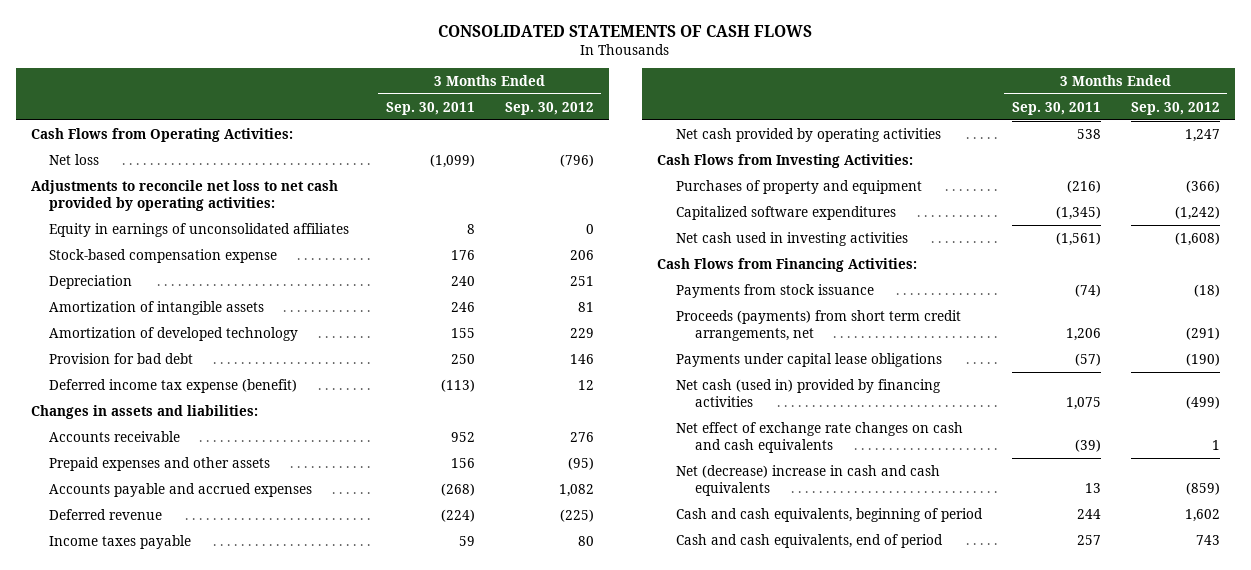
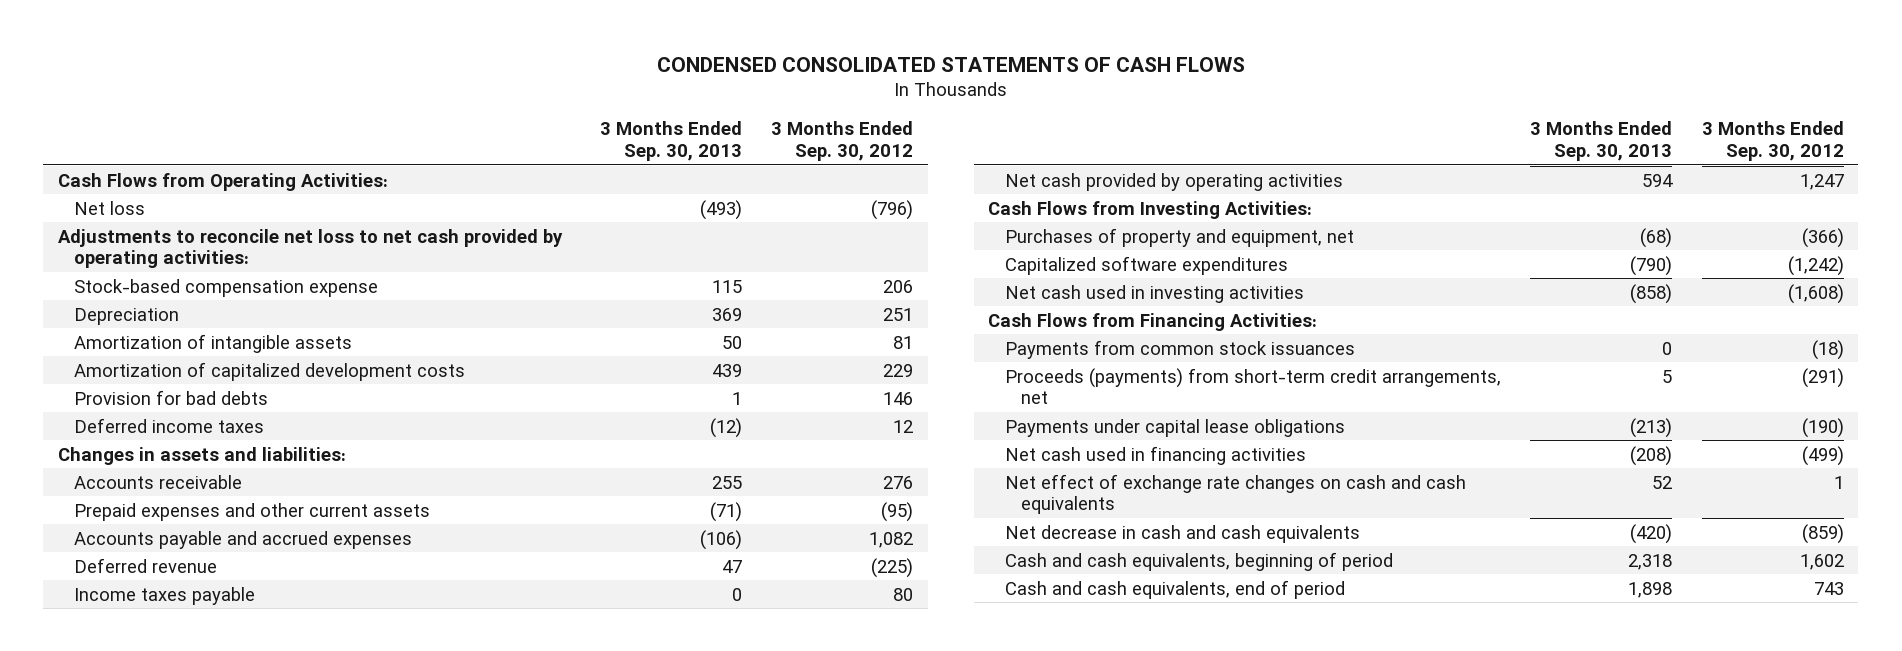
[438,24,813,37] CONSOLIDATED STATEMENTS OF CASH FLOWS -> [656,56,1245,72] CONDENSED CONSOLIDATED STATEMENTS OF CASH FLOWS
[385,101,475,115] Sep. 30, 2011 -> none
none -> [599,121,742,161] 3 Months Ended Sep. 30, 2013
[49,222,350,237] Equity in earnings of unconsolidated affiliates -> none
[49,326,299,341] Amortization of developed technology -> [74,361,466,381] Amortization of capitalized development costs
[49,352,194,364] Provision for bad debt -> [74,389,269,405] Provision for bad debts
[49,378,298,393] Deferred income tax expense (benefit) -> [74,417,265,433] Deferred income taxes
[49,456,271,471] Prepaid expenses and other assets -> [74,502,431,521] Prepaid expenses and other current assets
[675,179,922,194] Purchases of property and equipment -> [1004,227,1354,247] Purchases of property and equipment, net
[675,283,874,298] Payments from stock issuance -> [1004,339,1355,359] Payments from common stock issuances
[675,309,961,341] Proceeds (payments) from short term credit arrangements, net -> [1004,367,1501,405] Proceeds (payments) from short-term credit arrangements, net
[675,378,941,407] Net cash (used in) provided by financing activities -> [1004,445,1306,465] Net cash used in financing activities
[675,464,940,496] Net (decrease) increase in cash and cash equivalents -> [1004,524,1360,543] Net decrease in cash and cash equivalents

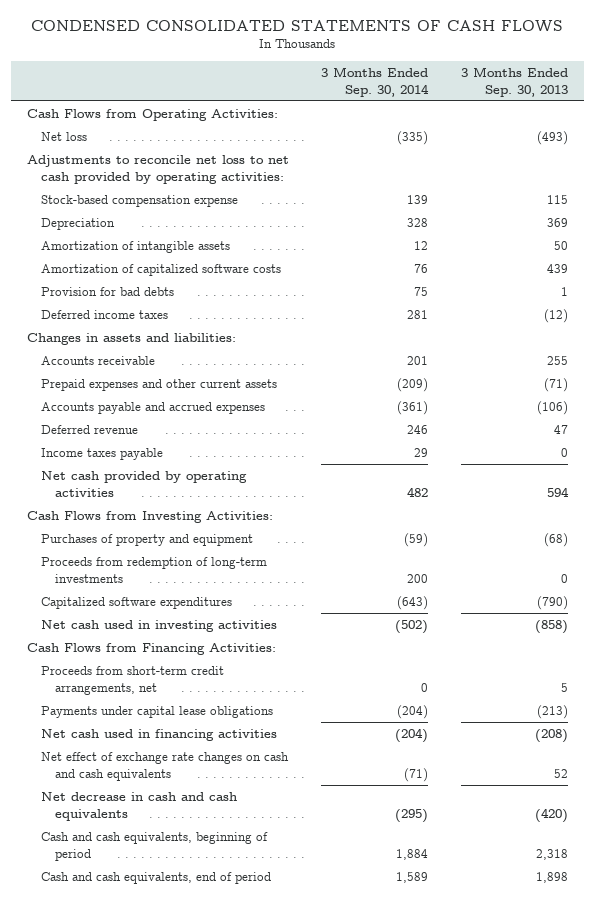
[771,121,914,161] 3 Months Ended Sep. 30, 2012 -> none
none -> [321,66,430,97] 3 Months Ended Sep. 30, 2014
[74,361,466,381] Amortization of capitalized development costs -> [40,263,281,276] Amortization of capitalized software costs
[1004,227,1354,247] Purchases of property and equipment, net -> [40,533,253,546] Purchases of property and equipment
none -> [40,556,267,583] Proceeds from redemption of long-term investments
[1004,339,1355,359] Payments from common stock issuances -> none
[1004,367,1501,405] Proceeds (payments) from short-term credit arrangements, net -> [40,665,224,695] Proceeds from short-term credit arrangements, net

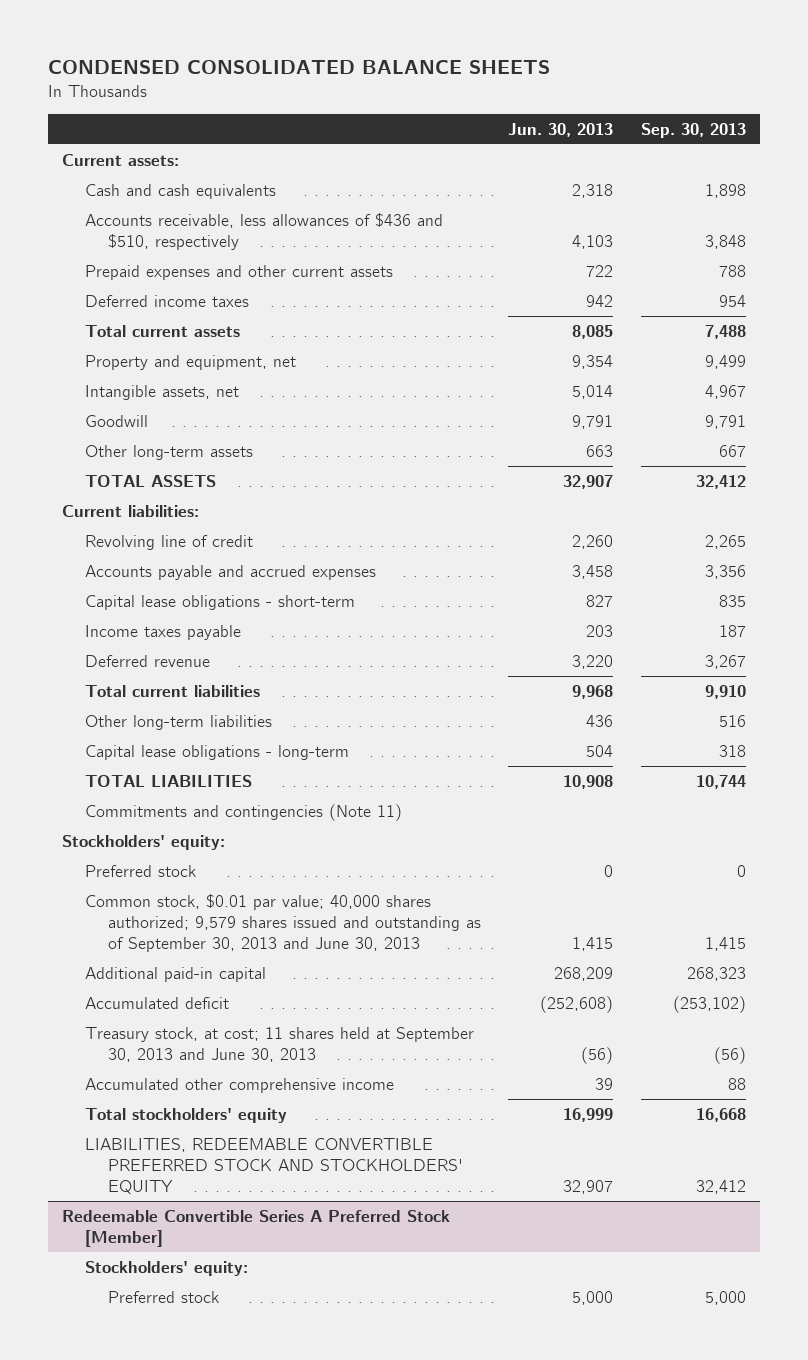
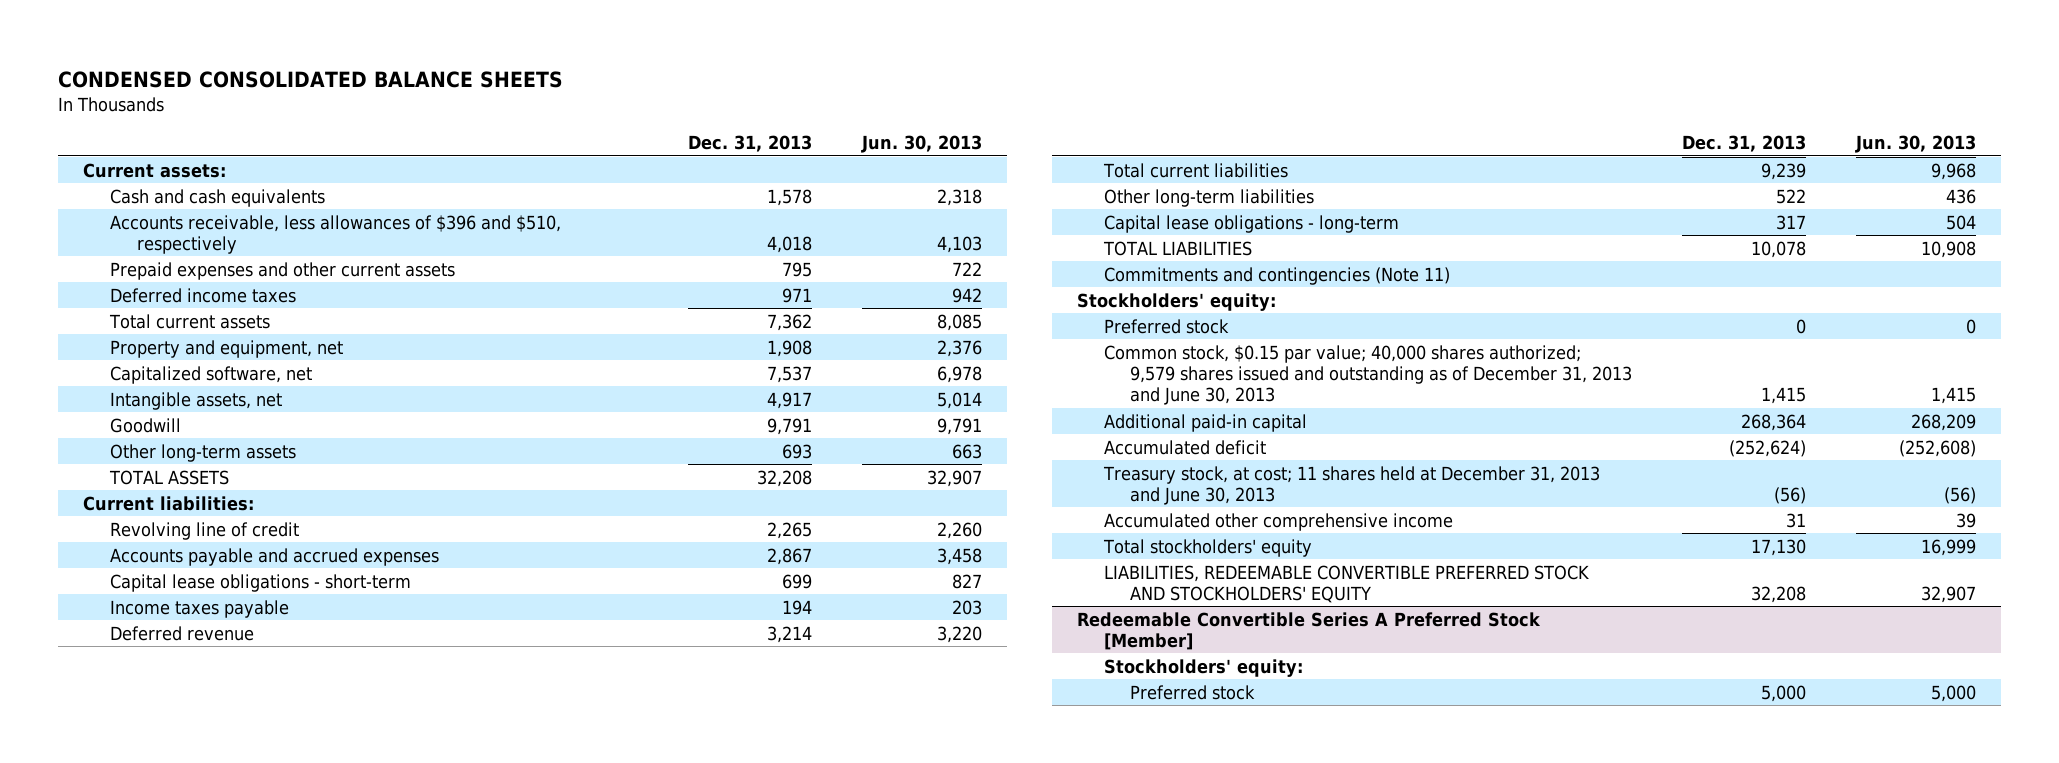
[641,122,747,138] Sep. 30, 2013 -> none
none -> [688,135,813,153] Dec. 31, 2013
[84,212,443,250] Accounts receivable, less allowances of $436 and $510, respectively -> [109,214,561,254] Accounts receivable, less allowances of $396 and $510, respectively
[572,354,614,369] 9,354 -> [936,339,982,357] 2,376
none -> [109,365,312,384] Capitalized software, net
[84,893,481,952] Common stock, $0.01 par value; 40,000 shares authorized; 9,579 shares issued and outstanding as of September 30, 2013 and June 30, 2013 -> [1103,344,1633,406] Common stock, $0.15 par value; 40,000 shares authorized; 9,579 shares issued and outstanding as of December 31, 2013 and June 30, 2013
[84,1026,474,1062] Treasury stock, at cost; 11 shares held at September 30, 2013 and June 30, 2013 -> [1102,465,1600,505] Treasury stock, at cost; 11 shares held at December 31, 2013 and June 30, 2013

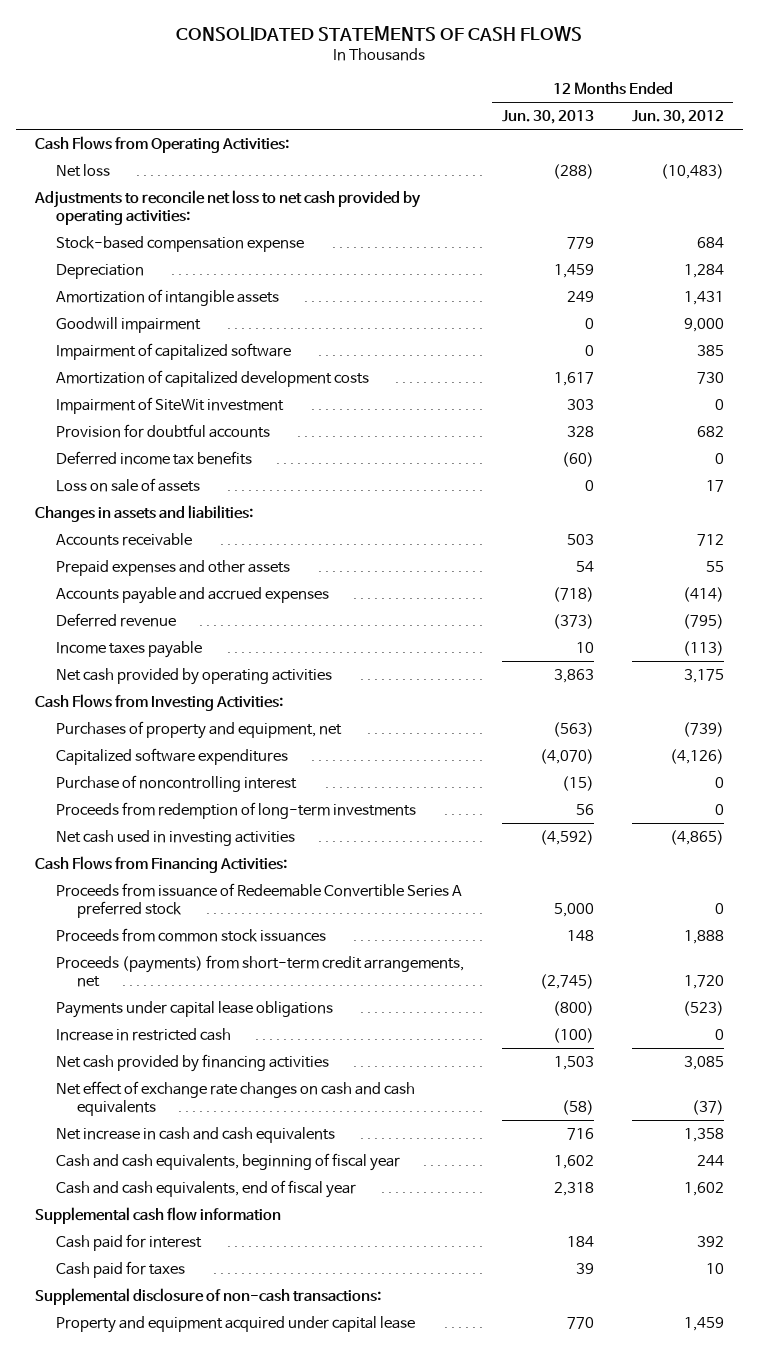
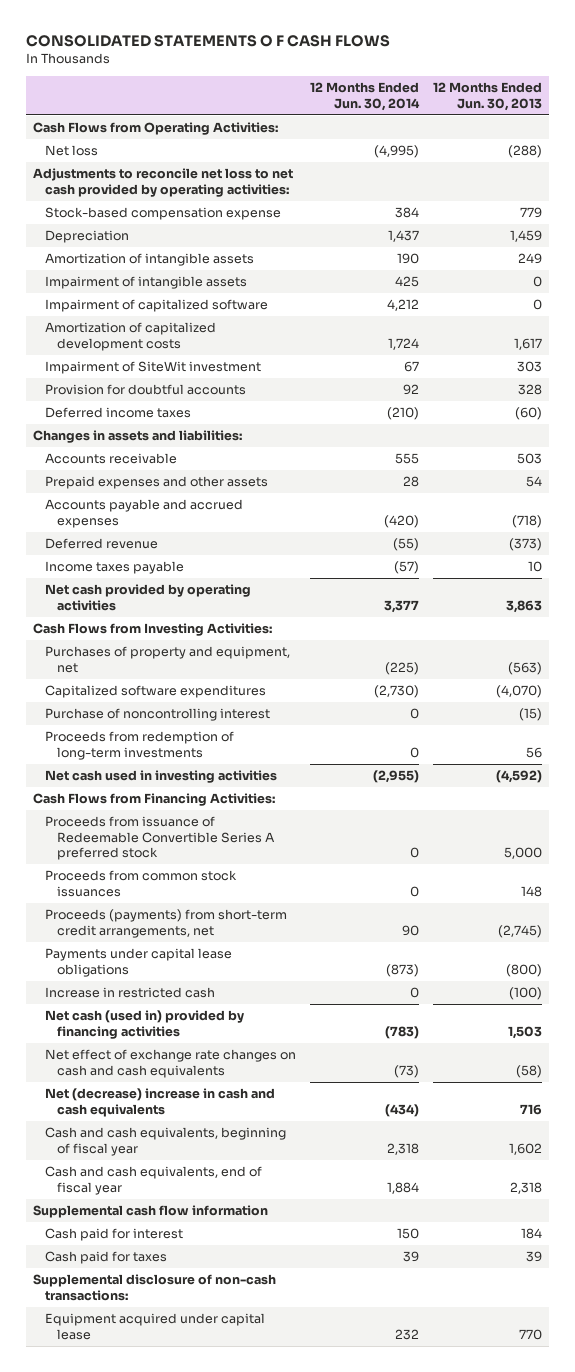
[176,25,583,41] CONSOLIDATED STATEMENTS OF CASH FLOWS -> [26,34,391,47] CONSOLIDATED STATEMENTS O F CASH FLOWS
[631,110,724,125] Jun. 30, 2012 -> none
none -> [309,82,420,111] 12 Months Ended Jun. 30, 2014
[55,316,201,333] Goodwill impairment -> none
none -> [45,276,248,290] Impairment of intangible assets
[55,477,200,492] Loss on sale of assets -> none
[55,450,252,465] Deferred income tax benefits -> [45,407,192,419] Deferred income taxes
[55,1053,329,1072] Net cash provided by financing activities -> [45,1010,245,1039] Net cash (used in) provided by financing activities
[55,1126,335,1143] Net increase in cash and cash equivalents -> [45,1088,276,1117] Net (decrease) increase in cash and cash equivalents
[55,1315,415,1333] Property and equipment acquired under capital lease -> [45,1313,266,1340] Equipment acquired under capital lease

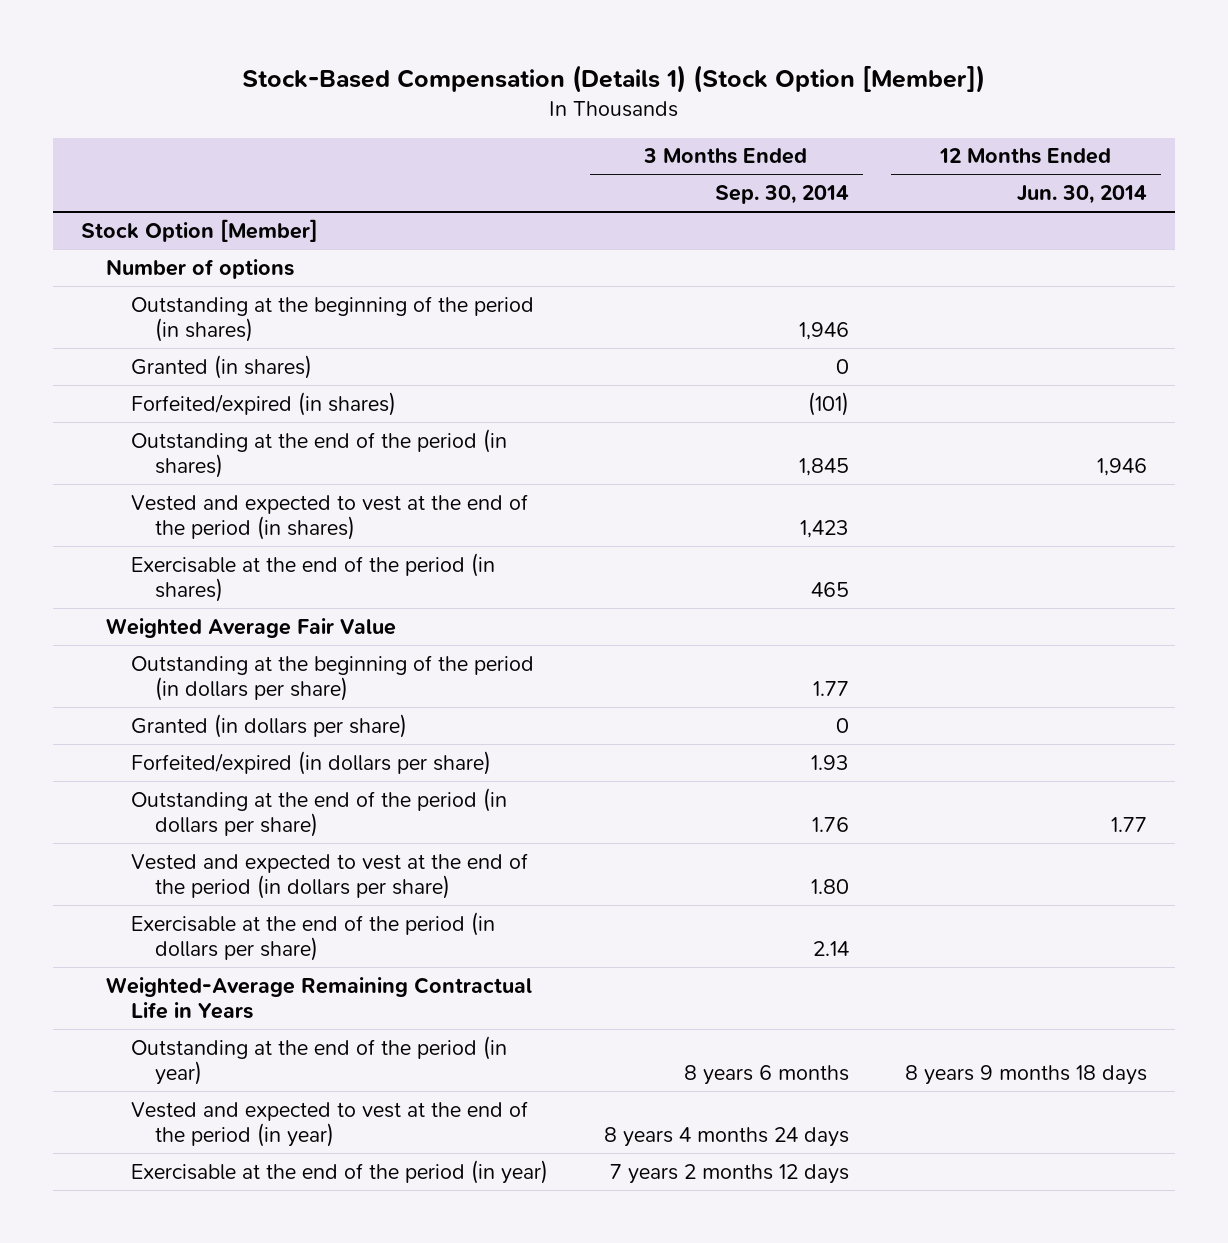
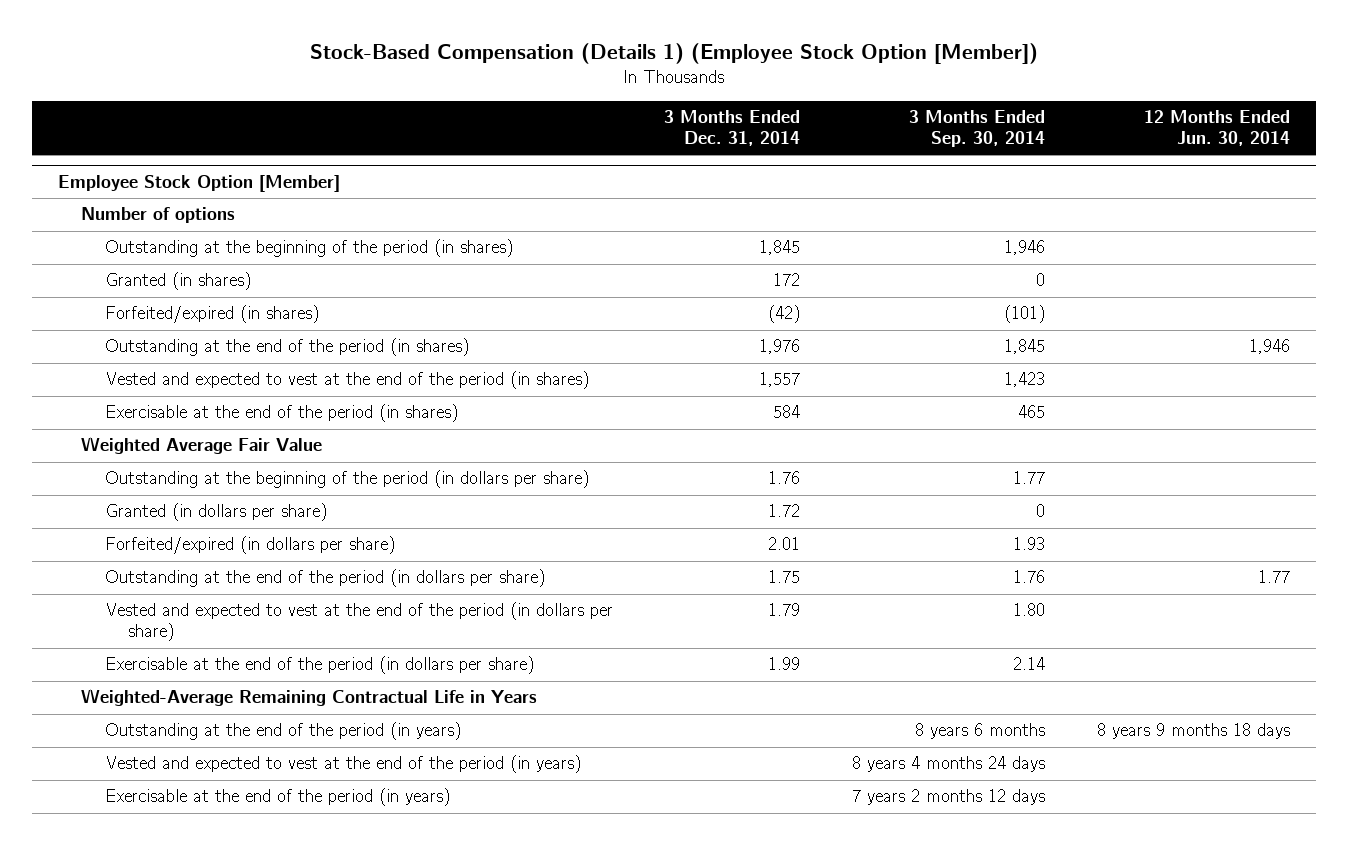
[242,64,986,93] Stock-Based Compensation (Details 1) (Stock Option [Member]) -> [309,43,1038,65] Stock-Based Compensation (Details 1) (Employee Stock Option [Member])
none -> [664,110,801,147] 3 Months Ended Dec. 31, 2014
[81,218,319,242] Stock Option [Member] -> [57,174,340,192] Employee Stock Option [Member]
[130,1035,507,1086] Outstanding at the end of the period (in year) -> [104,722,461,741] Outstanding at the end of the period (in years)
[130,1100,528,1148] Vested and expected to vest at the end of the period (in year) -> [104,755,581,774] Vested and expected to vest at the end of the period (in years)
[130,1159,548,1184] Exercisable at the end of the period (in year) -> [104,788,450,807] Exercisable at the end of the period (in years)

